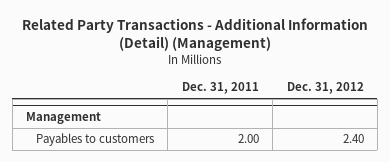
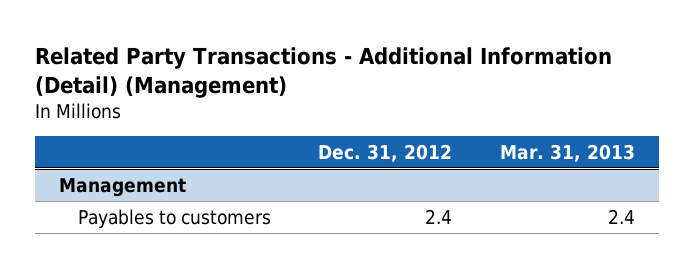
[181,82,259,95] Dec. 31, 2011 -> none
none -> [500,143,636,162] Mar. 31, 2013
[342,134,364,144] 2.40 -> [425,208,453,224] 2.4

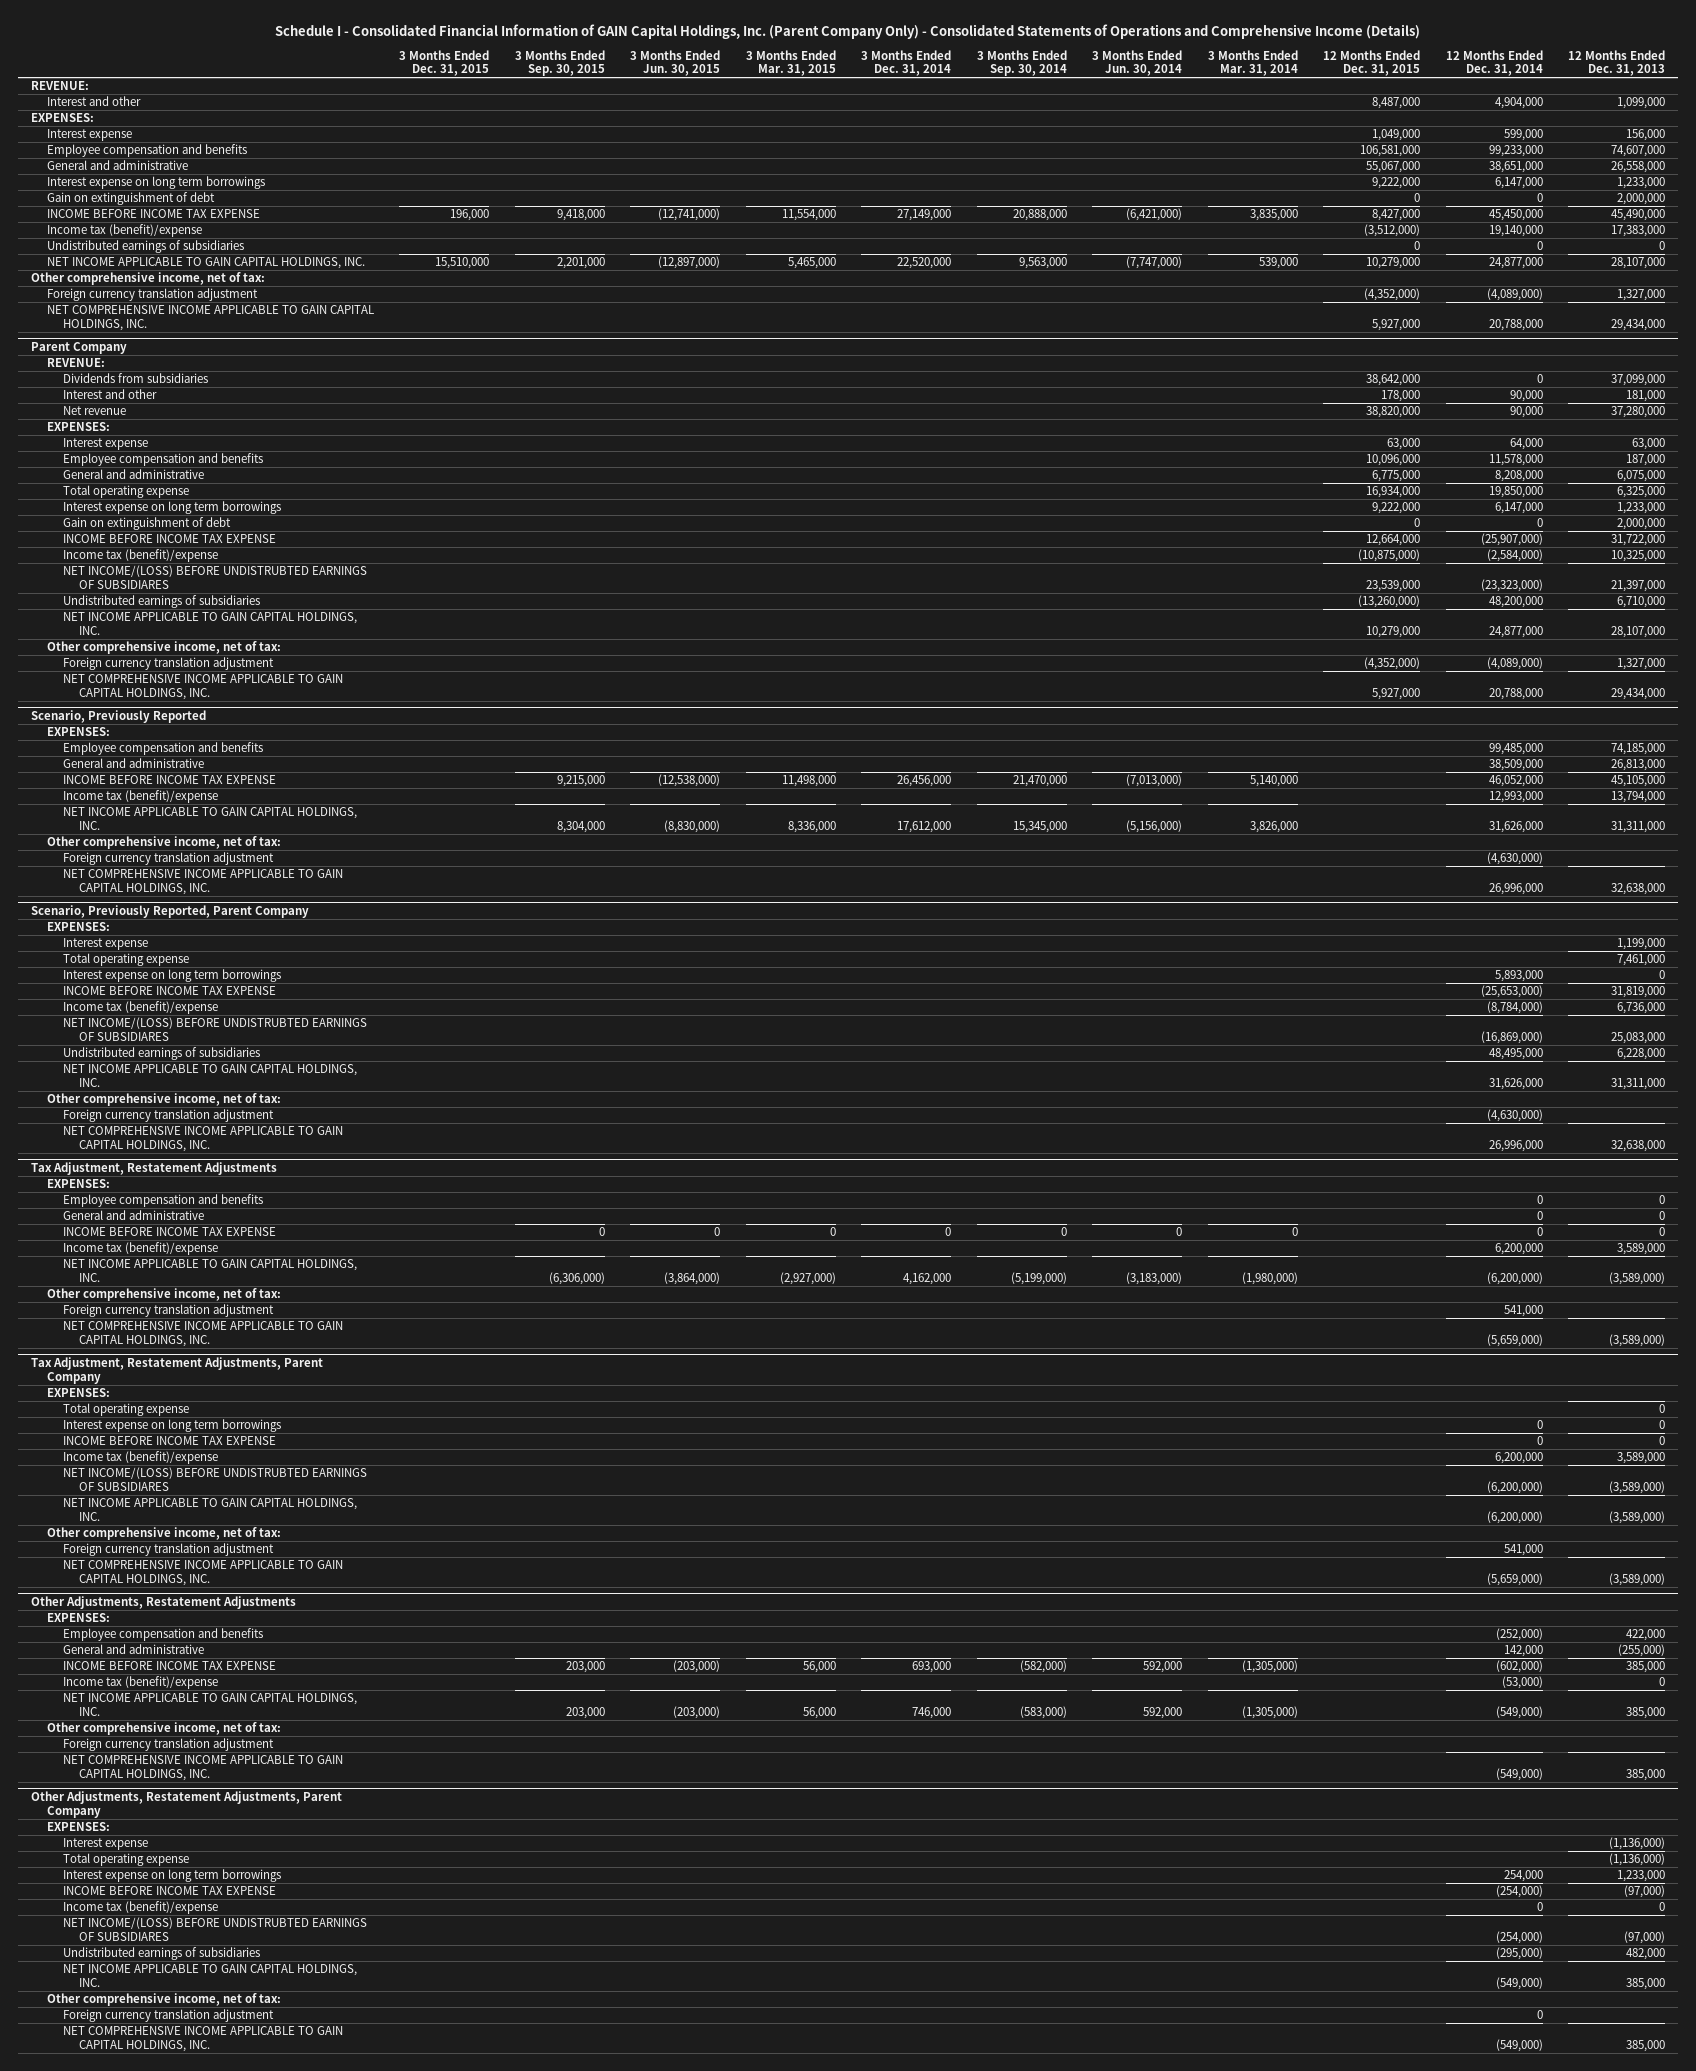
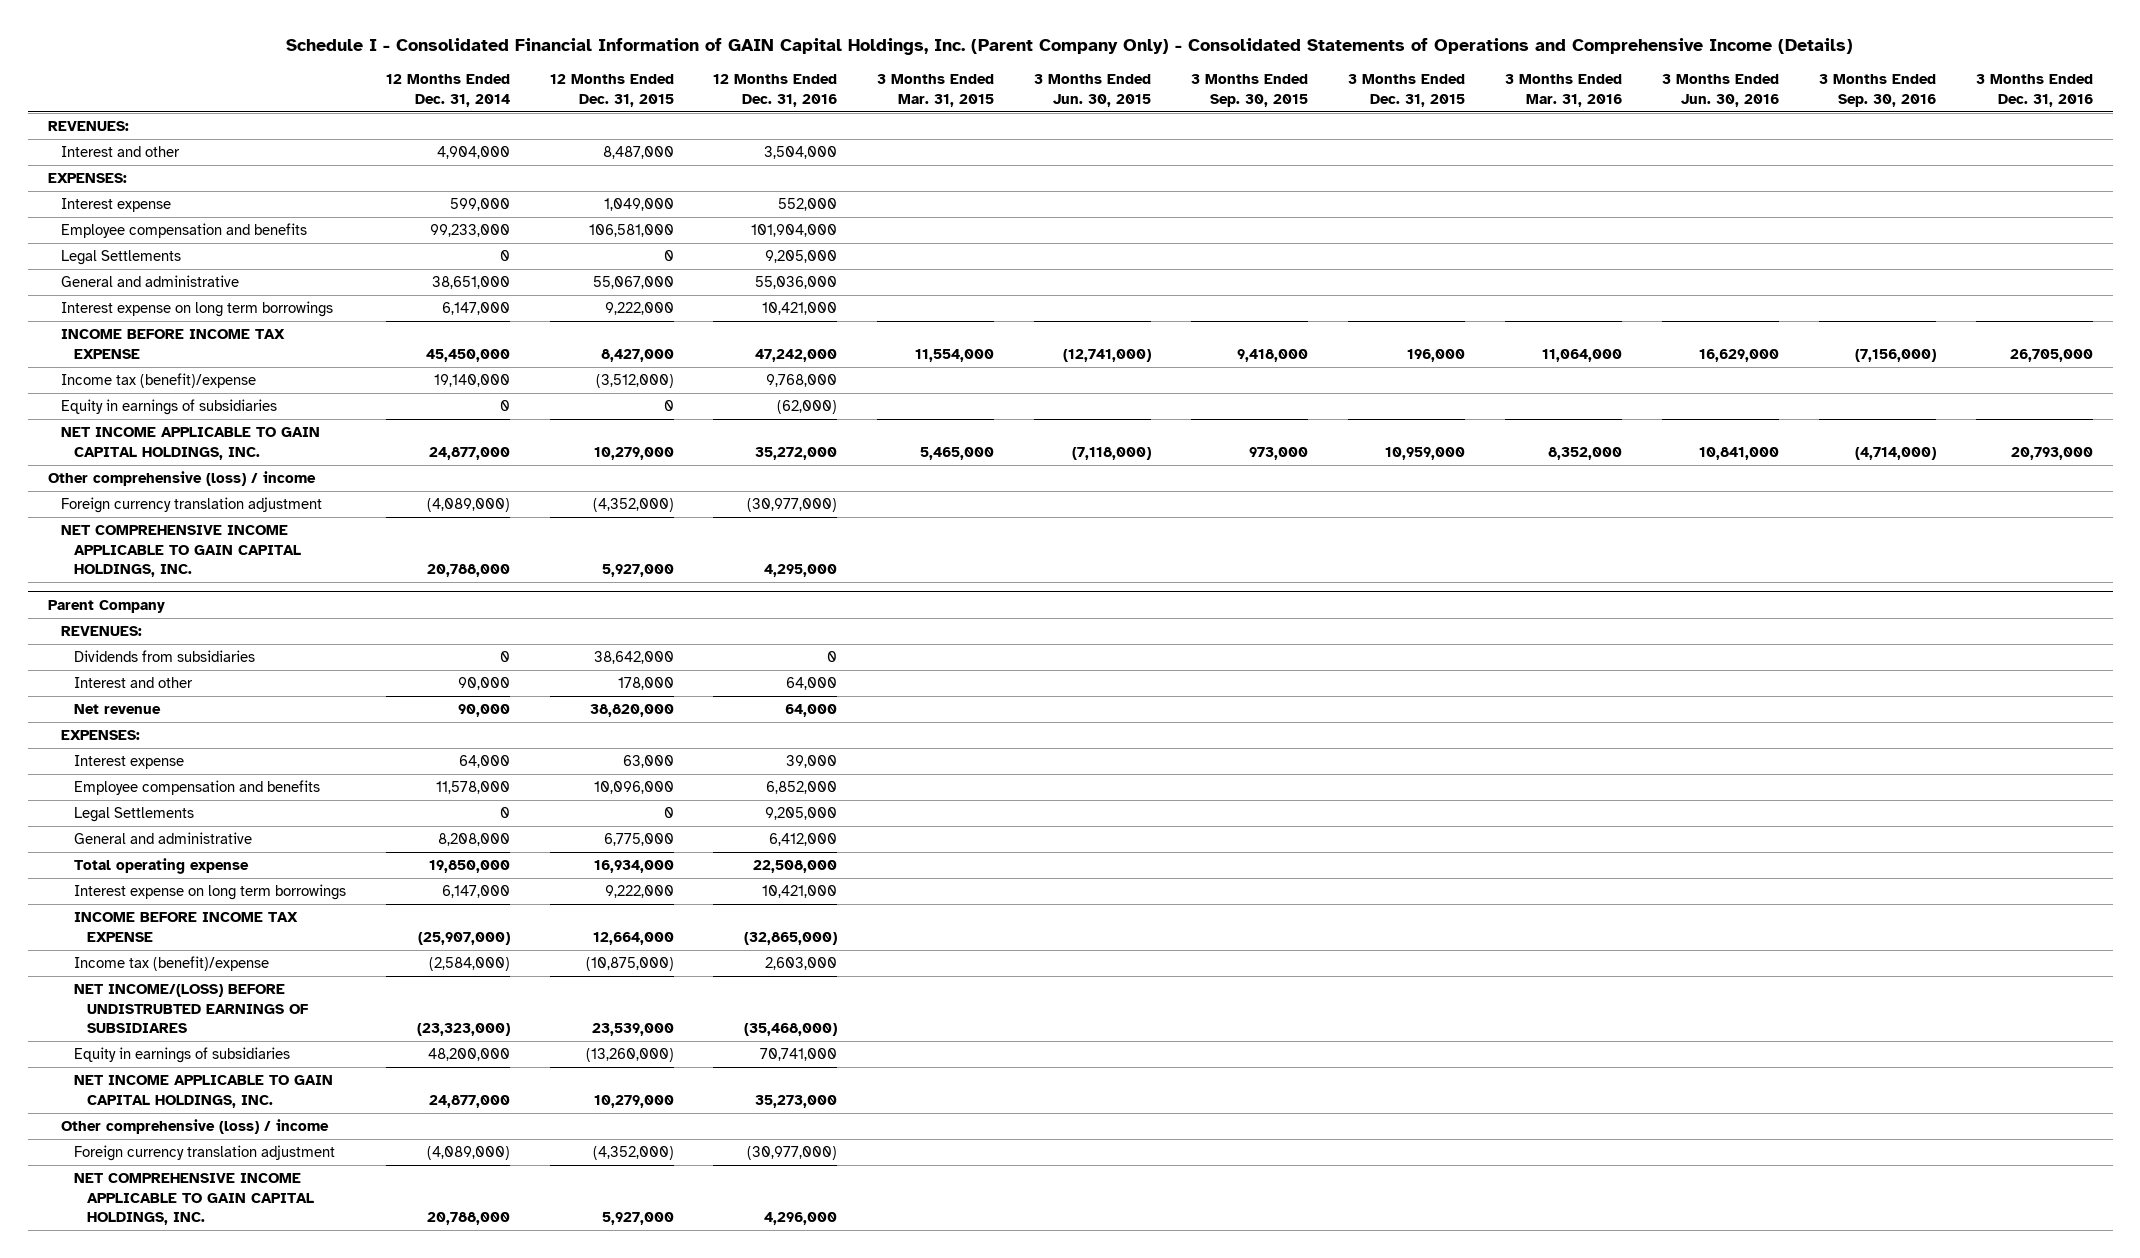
[861,49,952,77] 3 Months Ended Dec. 31, 2014 -> none
[976,49,1067,77] 3 Months Ended Sep. 30, 2014 -> none
[1092,49,1183,77] 3 Months Ended Jun. 30, 2014 -> none
[1207,49,1298,77] 3 Months Ended Mar. 31, 2014 -> none
[1568,49,1666,77] 12 Months Ended Dec. 31, 2013 -> none
none -> [713,74,838,107] 12 Months Ended Dec. 31, 2016
none -> [1505,74,1623,107] 3 Months Ended Mar. 31, 2016
none -> [1661,74,1779,107] 3 Months Ended Jun. 30, 2016
none -> [1818,74,1936,107] 3 Months Ended Sep. 30, 2016
none -> [1975,74,2093,107] 3 Months Ended Dec. 31, 2016
[31,81,90,91] REVENUE: -> [47,121,129,132] REVENUES:
none -> [60,250,181,266] Legal Settlements
[46,192,215,206] Gain on extinguishment of debt -> none
[46,240,244,254] Undistributed earnings of subsidiaries -> [60,399,277,416] Equity in earnings of subsidiaries
[435,257,490,270] 15,510,000 -> [1385,446,1466,460] 10,959,000
[556,257,605,270] 2,201,000 -> [1249,446,1309,460] 973,000
[658,256,721,270] (12,897,000) -> [1072,446,1152,460] (7,118,000)
[31,272,266,286] Other comprehensive income, net of tax: -> [47,471,316,487] Other comprehensive (loss) / income
[46,358,105,368] REVENUE: -> [60,626,142,637] REVENUES:
none -> [73,807,194,823] Legal Settlements
[62,517,231,531] Gain on extinguishment of debt -> none
[62,595,260,609] Undistributed earnings of subsidiaries -> [73,1047,290,1064] Equity in earnings of subsidiaries
[46,641,281,655] Other comprehensive income, net of tax: -> [60,1119,329,1135] Other comprehensive (loss) / income
[31,710,207,724] Scenario, Previously Reported -> none
[46,727,110,737] EXPENSES: -> none
[62,742,263,756] Employee compensation and benefits -> none
[62,758,204,769] General and administrative -> none
[62,775,276,785] INCOME BEFORE INCOME TAX EXPENSE -> none
[62,790,218,804] Income tax (benefit)/expense -> none
[62,807,357,830] NET INCOME APPLICABLE TO GAIN CAPITAL HOLDINGS, INC. -> none
[46,836,281,850] Other comprehensive income, net of tax: -> none
[62,852,274,866] Foreign currency translation adjustment -> none
[62,869,343,895] NET COMPREHENSIVE INCOME APPLICABLE TO GAIN CAPITAL HOLDINGS, INC. -> none
[31,905,310,919] Scenario, Previously Reported, Parent Company -> none
[46,922,110,932] EXPENSES: -> none
[62,938,148,951] Interest expense -> none
[62,953,189,967] Total operating expense -> none
[62,969,281,983] Interest expense on long term borrowings -> none
[62,986,276,996] INCOME BEFORE INCOME TAX EXPENSE -> none
[62,1001,218,1015] Income tax (benefit)/expense -> none
[62,1017,367,1041] NET INCOME/(LOSS) BEFORE UNDISTRUBTED EARNINGS OF SUBSIDIARES -> none
[62,1047,260,1061] Undistributed earnings of subsidiaries -> none
[62,1064,357,1087] NET INCOME APPLICABLE TO GAIN CAPITAL HOLDINGS, INC. -> none
[46,1093,281,1107] Other comprehensive income, net of tax: -> none
[62,1109,274,1123] Foreign currency translation adjustment -> none
[62,1126,343,1152] NET COMPREHENSIVE INCOME APPLICABLE TO GAIN CAPITAL HOLDINGS, INC. -> none
[31,1162,278,1176] Tax Adjustment, Restatement Adjustments -> none
[46,1179,110,1189] EXPENSES: -> none
[62,1194,263,1208] Employee compensation and benefits -> none
[62,1210,204,1221] General and administrative -> none
[62,1227,276,1237] INCOME BEFORE INCOME TAX EXPENSE -> none
[62,1242,218,1256] Income tax (benefit)/expense -> none
[62,1259,357,1282] NET INCOME APPLICABLE TO GAIN CAPITAL HOLDINGS, INC. -> none
[46,1288,281,1302] Other comprehensive income, net of tax: -> none
[62,1304,274,1318] Foreign currency translation adjustment -> none
[62,1321,343,1347] NET COMPREHENSIVE INCOME APPLICABLE TO GAIN CAPITAL HOLDINGS, INC. -> none
[31,1357,324,1384] Tax Adjustment, Restatement Adjustments, Parent Company -> none
[46,1388,110,1398] EXPENSES: -> none
[62,1403,189,1417] Total operating expense -> none
[62,1419,281,1433] Interest expense on long term borrowings -> none
[62,1436,276,1446] INCOME BEFORE INCOME TAX EXPENSE -> none
[62,1451,218,1465] Income tax (benefit)/expense -> none
[62,1467,367,1491] NET INCOME/(LOSS) BEFORE UNDISTRUBTED EARNINGS OF SUBSIDIARES -> none
[62,1498,357,1521] NET INCOME APPLICABLE TO GAIN CAPITAL HOLDINGS, INC. -> none
[46,1527,281,1541] Other comprehensive income, net of tax: -> none
[62,1543,274,1557] Foreign currency translation adjustment -> none
[62,1560,343,1586] NET COMPREHENSIVE INCOME APPLICABLE TO GAIN CAPITAL HOLDINGS, INC. -> none
[31,1596,297,1610] Other Adjustments, Restatement Adjustments -> none
[46,1613,110,1623] EXPENSES: -> none
[62,1628,263,1642] Employee compensation and benefits -> none
[62,1644,204,1655] General and administrative -> none
[62,1661,276,1671] INCOME BEFORE INCOME TAX EXPENSE -> none
[62,1676,218,1690] Income tax (benefit)/expense -> none
[62,1693,357,1716] NET INCOME APPLICABLE TO GAIN CAPITAL HOLDINGS, INC. -> none
[46,1722,281,1736] Other comprehensive income, net of tax: -> none
[62,1738,274,1752] Foreign currency translation adjustment -> none
[62,1755,343,1781] NET COMPREHENSIVE INCOME APPLICABLE TO GAIN CAPITAL HOLDINGS, INC. -> none
[31,1791,343,1818] Other Adjustments, Restatement Adjustments, Parent Company -> none
[46,1822,110,1832] EXPENSES: -> none
[62,1838,148,1851] Interest expense -> none
[62,1853,189,1867] Total operating expense -> none
[62,1869,281,1883] Interest expense on long term borrowings -> none
[62,1886,276,1896] INCOME BEFORE INCOME TAX EXPENSE -> none
[62,1901,218,1915] Income tax (benefit)/expense -> none
[62,1917,367,1941] NET INCOME/(LOSS) BEFORE UNDISTRUBTED EARNINGS OF SUBSIDIARES -> none
[62,1947,260,1961] Undistributed earnings of subsidiaries -> none
[62,1964,357,1987] NET INCOME APPLICABLE TO GAIN CAPITAL HOLDINGS, INC. -> none
[46,1993,281,2007] Other comprehensive income, net of tax: -> none
[62,2009,274,2023] Foreign currency translation adjustment -> none
[62,2026,343,2052] NET COMPREHENSIVE INCOME APPLICABLE TO GAIN CAPITAL HOLDINGS, INC. -> none

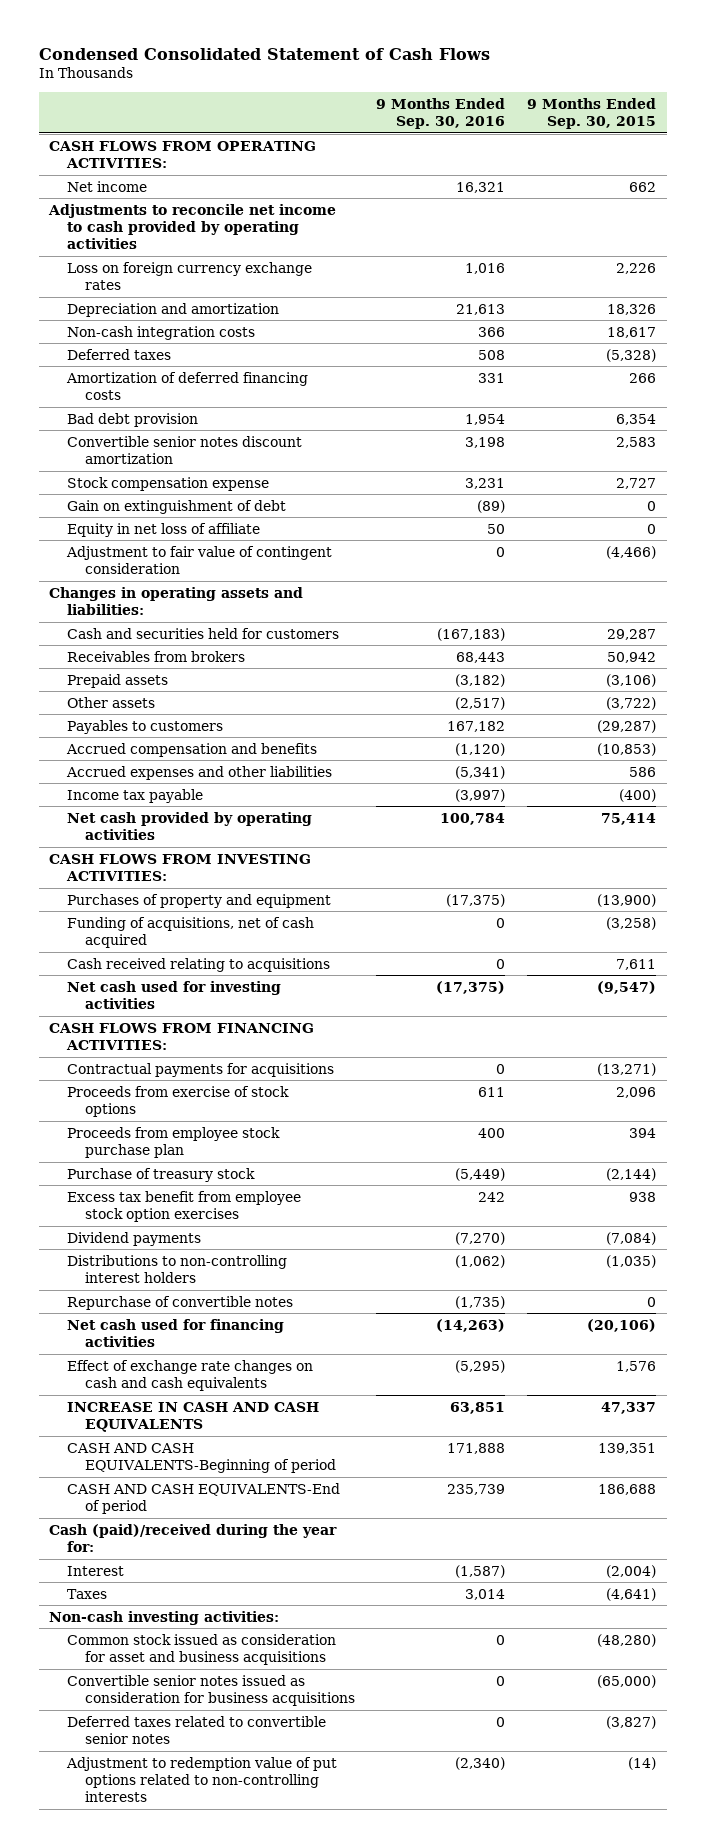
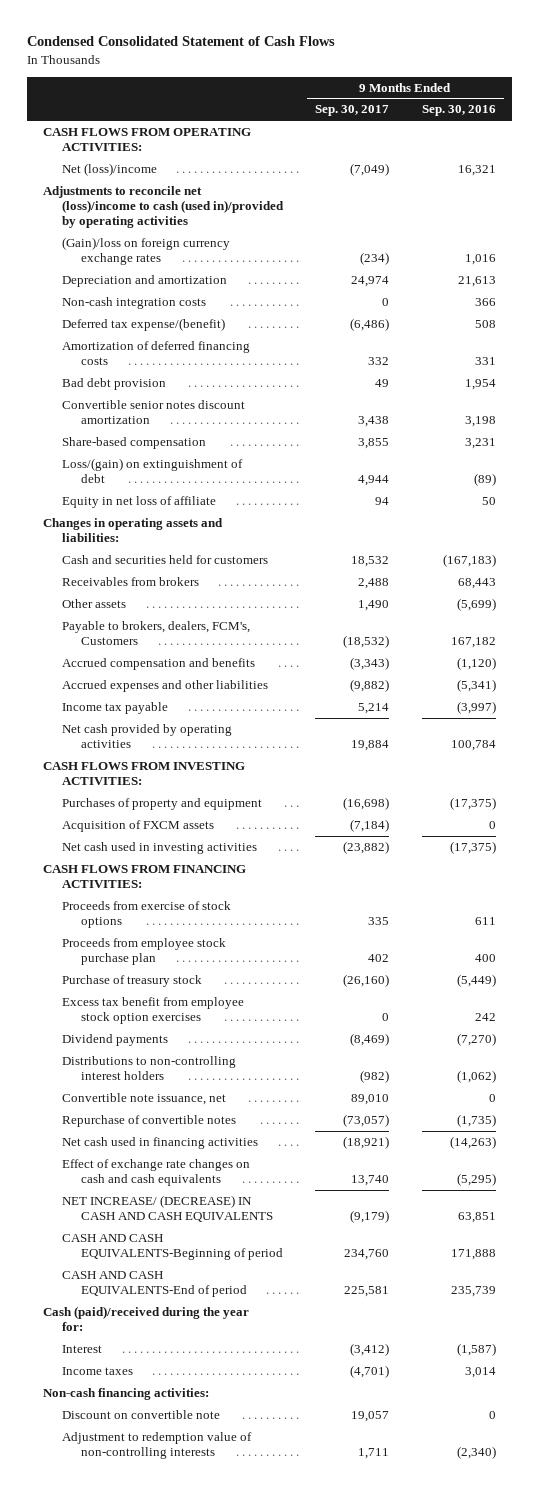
[526,97,656,130] 9 Months Ended Sep. 30, 2015 -> none
none -> [315,105,390,117] Sep. 30, 2017
[66,180,147,192] Net income -> [61,163,157,177] Net (loss)/income
[48,203,337,250] Adjustments to reconcile net income to cash provided by operating activities -> [42,186,284,229] Adjustments to reconcile net (loss)/income to cash (used in)/provided by operating activities
[66,261,312,290] Loss on foreign currency exchange rates -> [61,237,230,266] (Gain)/loss on foreign currency exchange rates
[66,348,171,360] Deferred taxes -> [61,318,225,332] Deferred tax expense/(benefit)
[66,476,269,491] Stock compensation expense -> [61,437,206,450] Share-based compensation
[66,499,286,514] Gain on extinguishment of debt -> [61,458,243,484] Loss/(gain) on extinguishment of debt
[65,545,332,574] Adjustment to fair value of contingent consideration -> none
[66,673,168,688] Prepaid assets -> none
[455,696,506,710] (2,517) -> [456,598,496,612] (5,699)
[66,719,223,734] Payables to customers -> [61,621,250,646] Payable to brokers, dealers, FCM's, Customers
[66,916,314,948] Funding of acquisitions, net of cash acquired -> none
[66,957,330,972] Cash received relating to acquisitions -> none
none -> [61,820,214,833] Acquisition of FXCM assets
[66,980,281,1009] Net cash used for investing activities -> [61,842,257,855] Net cash used in investing activities
[66,1062,334,1077] Contractual payments for acquisitions -> none
none -> [61,1093,226,1106] Convertible note issuance, net
[66,1318,284,1347] Net cash used for financing activities -> [61,1137,258,1150] Net cash used in financing activities
[66,1401,319,1432] INCREASE IN CASH AND CASH EQUIVALENTS -> [61,1195,274,1223] NET INCREASE/ (DECREASE) IN CASH AND CASH EQUIVALENTS
[66,1633,336,1665] Common stock issued as consideration for asset and business acquisitions -> none
[66,1674,355,1706] Convertible senior notes issued as consideration for business acquisitions -> none
[66,1715,326,1744] Deferred taxes related to convertible senior notes -> none
[66,1588,107,1599] Taxes -> [61,1367,133,1376] Income taxes
[49,1610,280,1625] Non-cash investing activities: -> [42,1388,209,1401] Non-cash financing activities:
none -> [61,1410,220,1420] Discount on convertible note
[65,1756,337,1803] Adjustment to redemption value of put options related to non-controlling interests -> [61,1432,252,1460] Adjustment to redemption value of non-controlling interests

